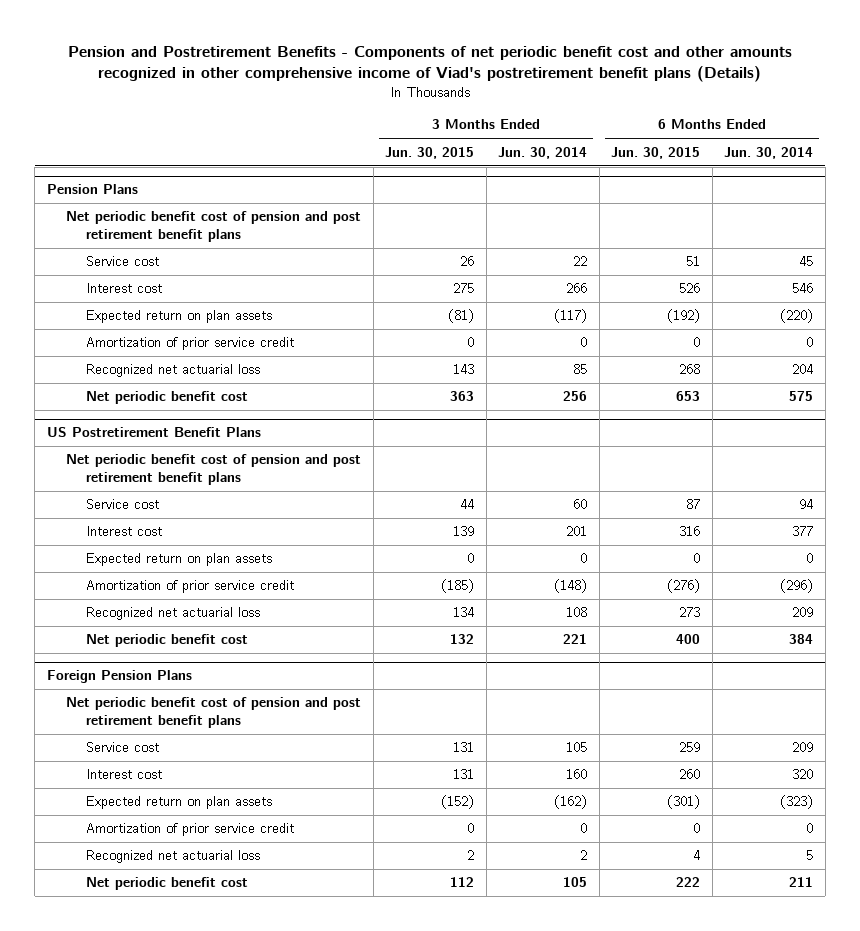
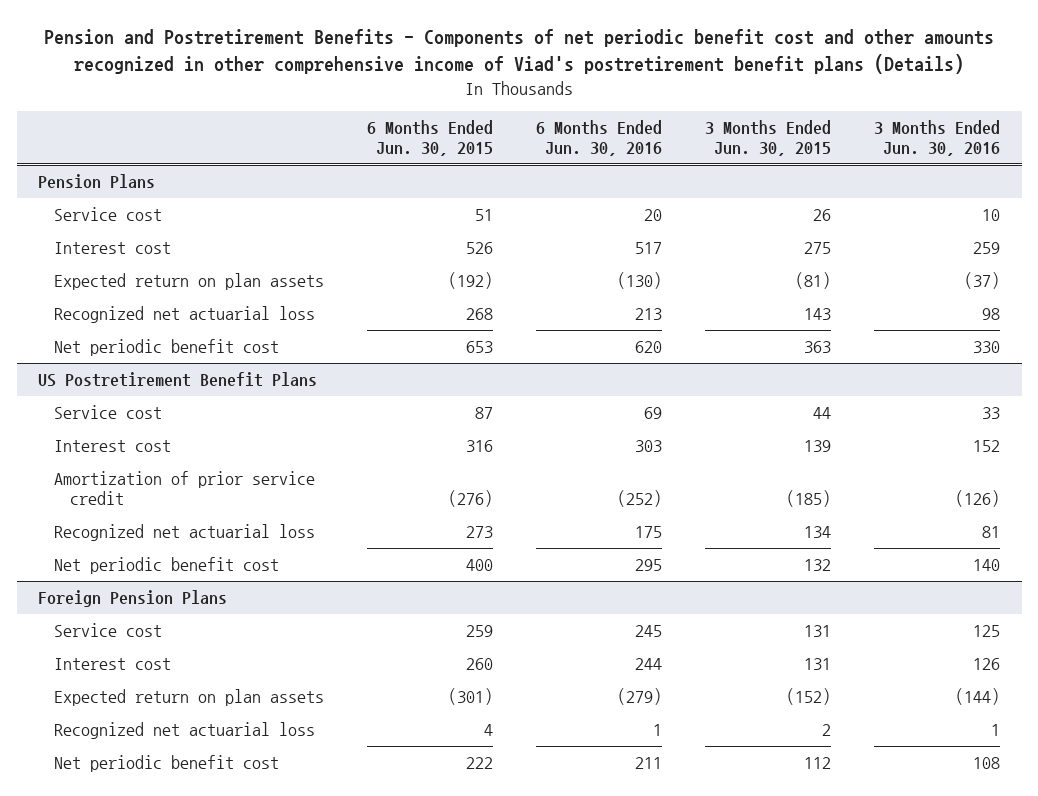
[498,146,588,159] Jun. 30, 2014 -> none
[724,146,814,159] Jun. 30, 2014 -> none
none -> [536,119,663,156] 6 Months Ended Jun. 30, 2016
none -> [874,119,1001,156] 3 Months Ended Jun. 30, 2016
[66,211,362,243] Net periodic benefit cost of pension and post retirement benefit plans -> none
[85,337,294,351] Amortization of prior service credit -> none
[66,454,362,486] Net periodic benefit cost of pension and post retirement benefit plans -> none
[85,553,272,567] Expected return on plan assets -> none
[66,697,362,729] Net periodic benefit cost of pension and post retirement benefit plans -> none
[85,823,294,837] Amortization of prior service credit -> none

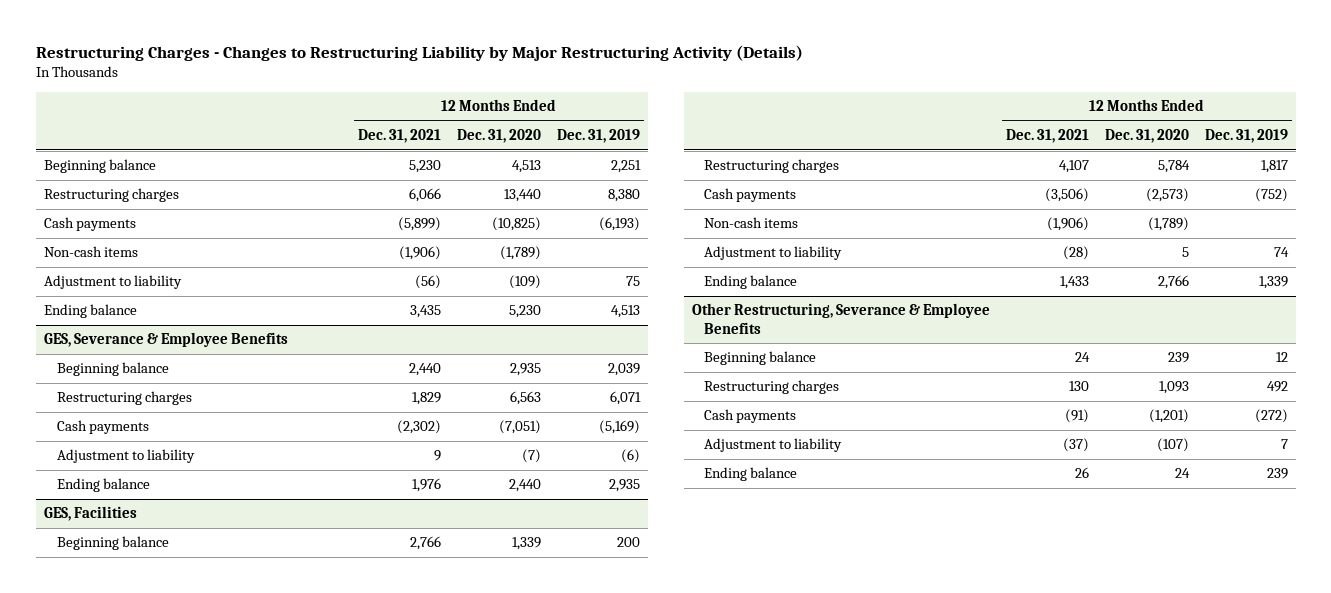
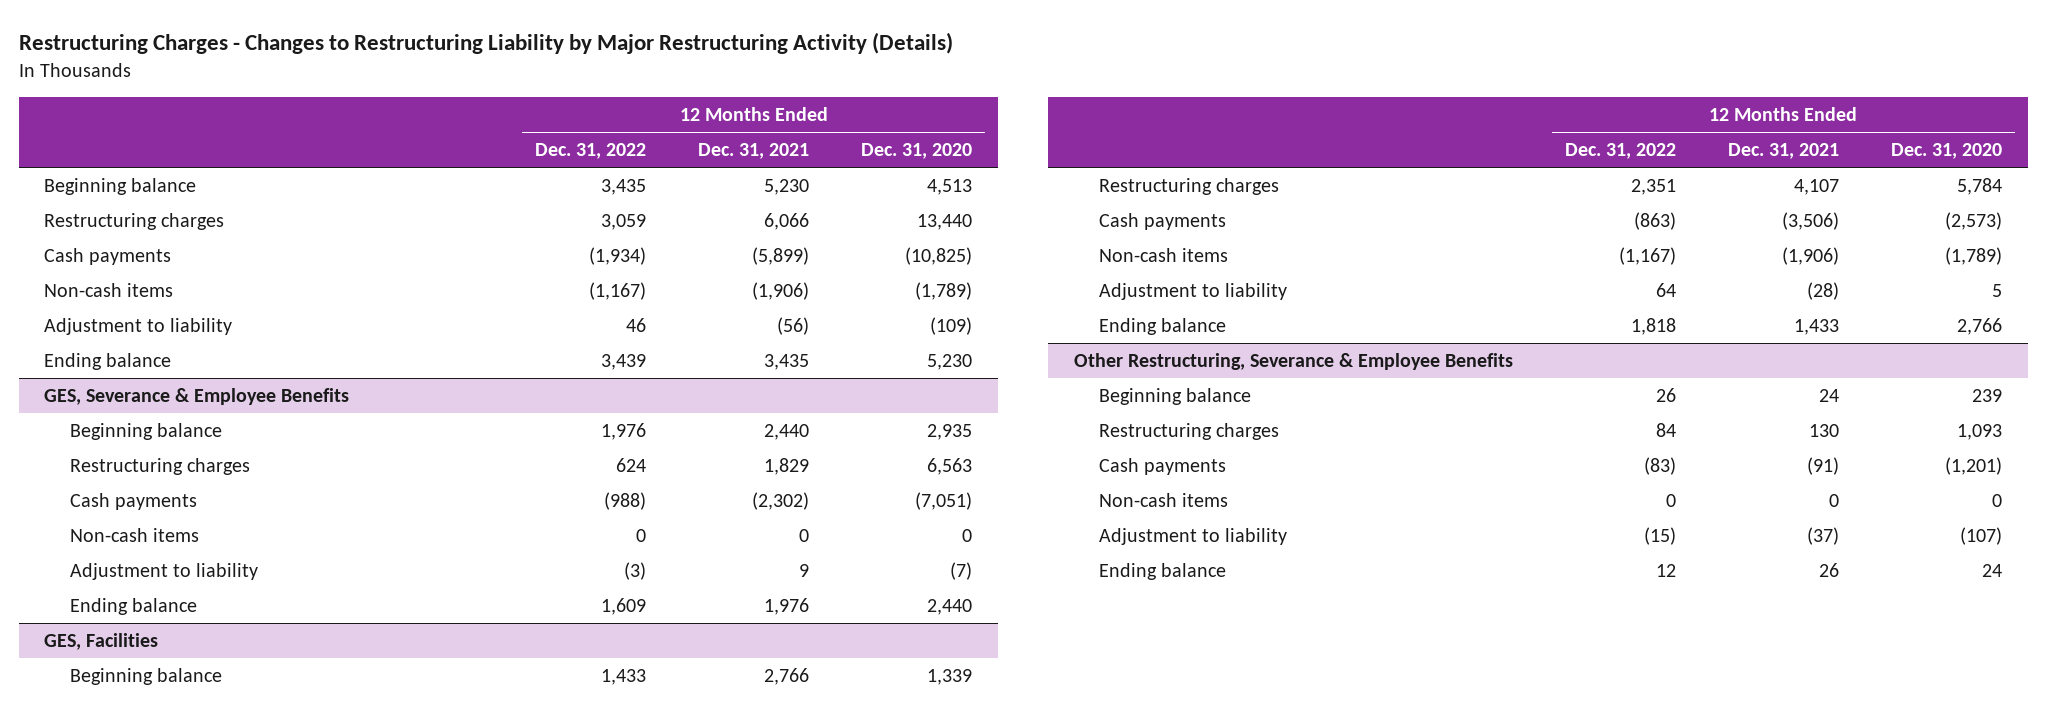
[556,129,640,144] Dec. 31, 2019 -> none
none -> [535,143,647,160] Dec. 31, 2022
none -> [69,528,199,543] Non-cash items
none -> [1099,493,1229,508] Non-cash items

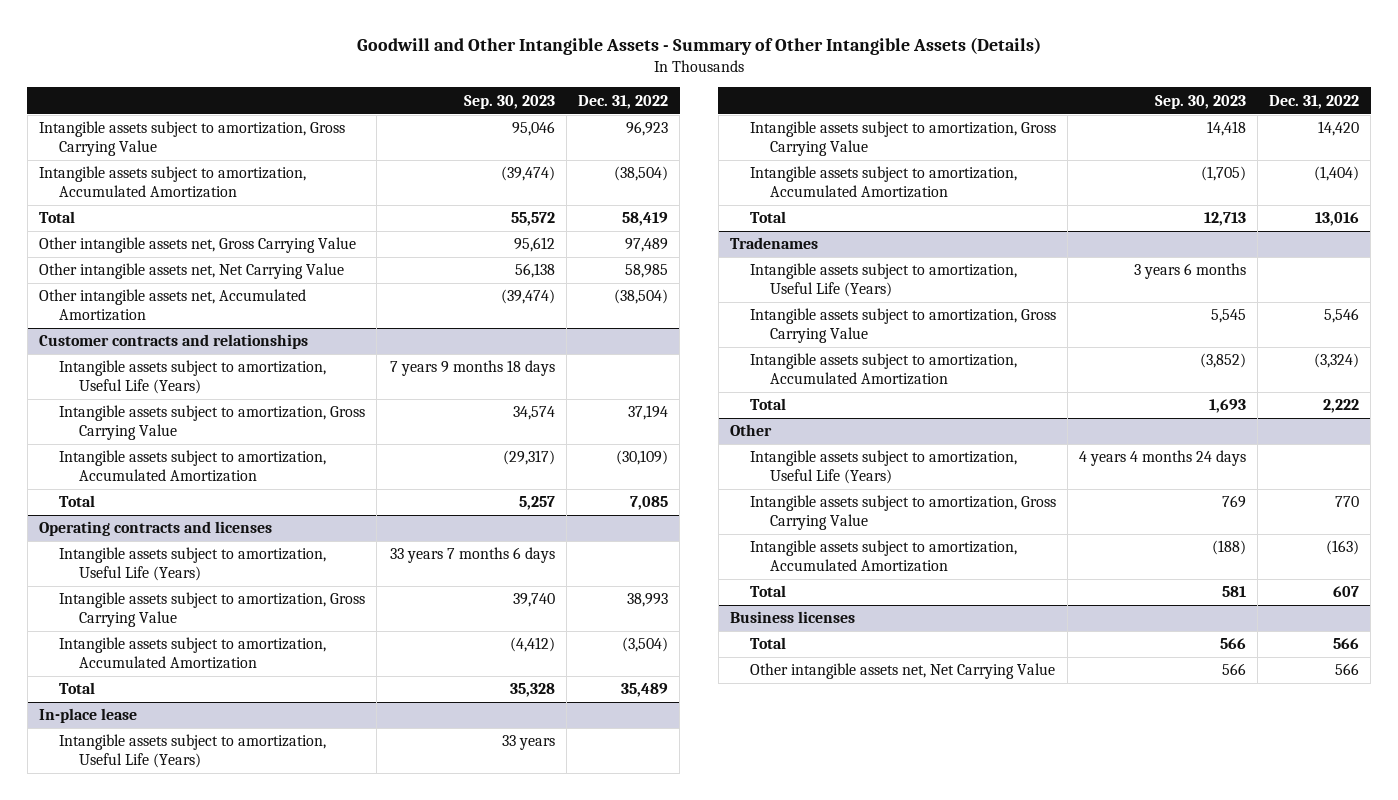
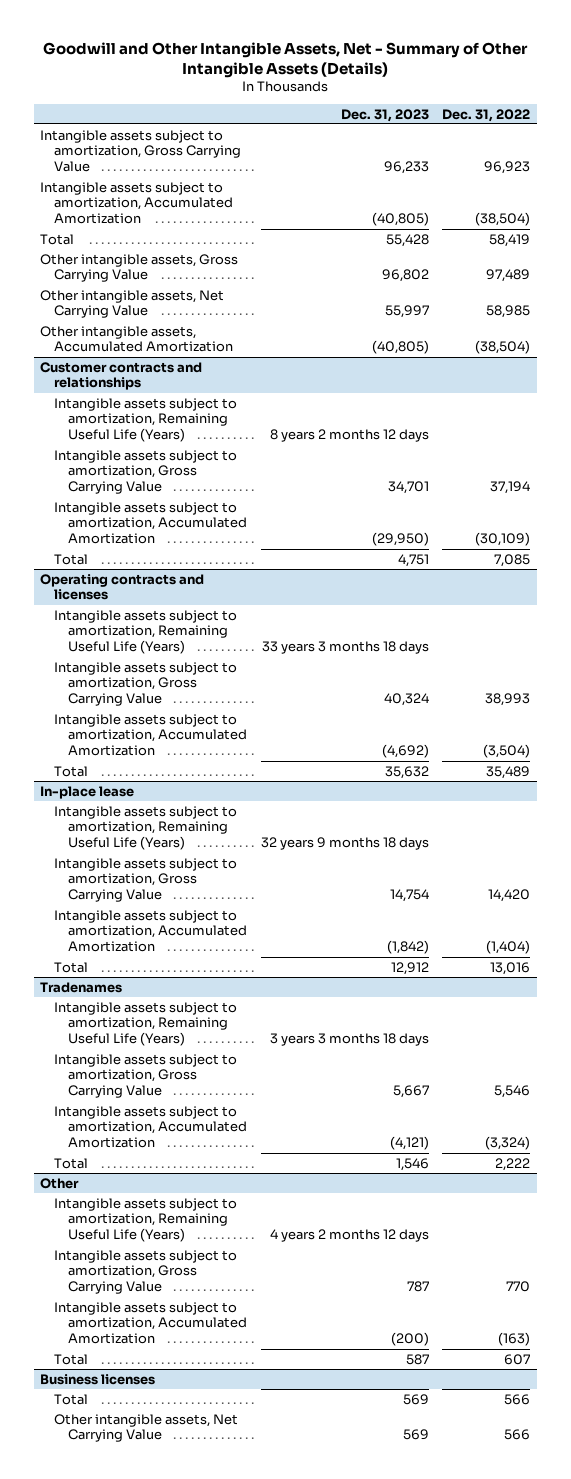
[356,37,1041,56] Goodwill and Other Intangible Assets - Summary of Other Intangible Assets (Details) -> [43,41,529,78] Goodwill and Other Intangible Assets, Net - Summary of Other Intangible Assets (Details)
[463,94,555,109] Sep. 30, 2023 -> none
none -> [340,108,429,122] Dec. 31, 2023
[38,237,356,254] Other intangible assets net, Gross Carrying Value -> [40,253,239,283] Other intangible assets, Gross Carrying Value
[38,263,344,280] Other intangible assets net, Net Carrying Value -> [40,289,225,319] Other intangible assets, Net Carrying Value
[38,289,306,322] Other intangible assets net, Accumulated Amortization -> [40,325,234,353] Other intangible assets, Accumulated Amortization
[58,360,326,395] Intangible assets subject to amortization, Useful Life (Years) -> [54,397,238,443] Intangible assets subject to amortization, Remaining Useful Life (Years)
[58,547,326,582] Intangible assets subject to amortization, Useful Life (Years) -> [54,609,238,655] Intangible assets subject to amortization, Remaining Useful Life (Years)
[58,734,326,769] Intangible assets subject to amortization, Useful Life (Years) -> [54,805,238,851] Intangible assets subject to amortization, Remaining Useful Life (Years)
[749,263,1017,298] Intangible assets subject to amortization, Useful Life (Years) -> [54,1001,238,1047] Intangible assets subject to amortization, Remaining Useful Life (Years)
[749,450,1017,485] Intangible assets subject to amortization, Useful Life (Years) -> [54,1197,238,1243] Intangible assets subject to amortization, Remaining Useful Life (Years)
[749,663,1055,680] Other intangible assets net, Net Carrying Value -> [54,1413,239,1443] Other intangible assets, Net Carrying Value

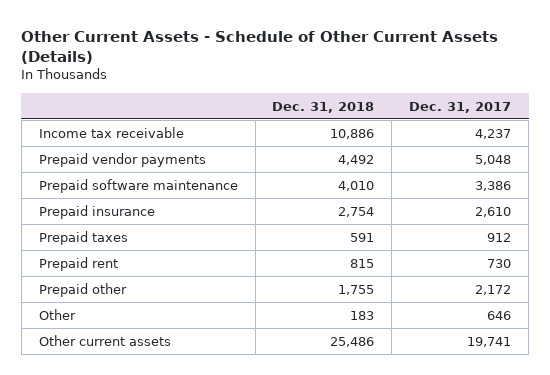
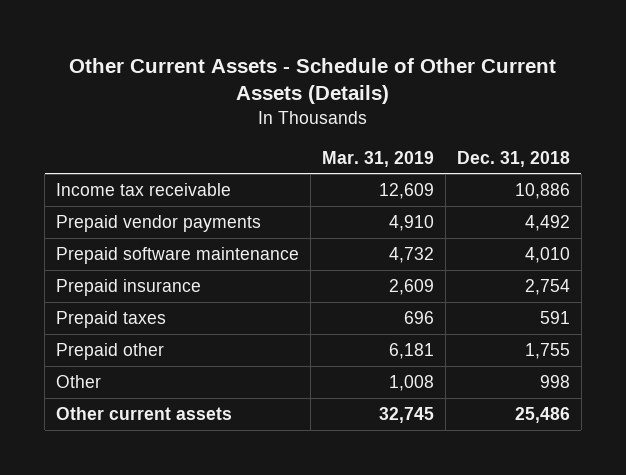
[409,101,512,113] Dec. 31, 2017 -> none
none -> [322,150,435,167] Mar. 31, 2019
[38,256,118,271] Prepaid rent -> none
[350,310,375,320] 183 -> [539,374,570,388] 998

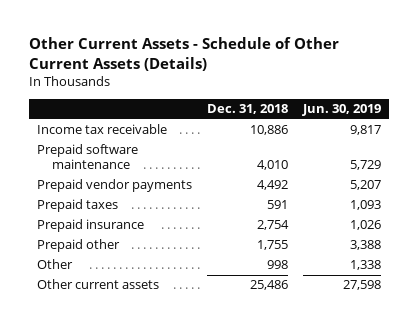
[322,150,435,167] Mar. 31, 2019 -> none
none -> [302,104,382,117] Jun. 30, 2019
[56,214,262,232] Prepaid vendor payments -> [36,179,192,193] Prepaid vendor payments
[56,278,202,296] Prepaid insurance -> [36,219,144,233] Prepaid insurance

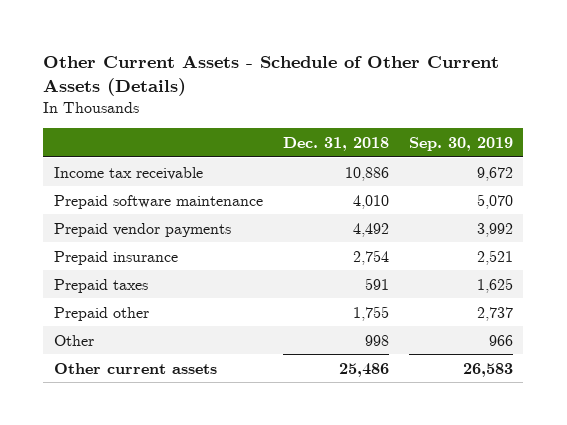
[302,104,382,117] Jun. 30, 2019 -> none
none -> [409,136,514,151] Sep. 30, 2019
[36,199,118,213] Prepaid taxes -> [53,278,148,293] Prepaid taxes

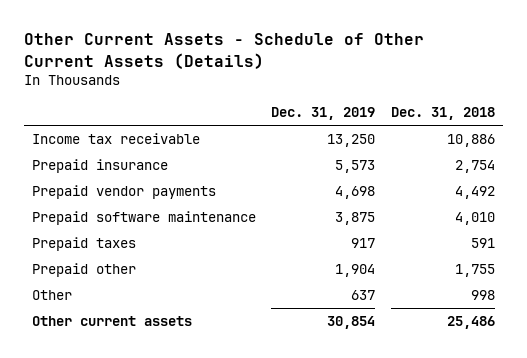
[409,136,514,151] Sep. 30, 2019 -> none
none -> [271,107,376,121] Dec. 31, 2019
[53,222,231,237] Prepaid vendor payments -> [31,185,216,200] Prepaid vendor payments
[53,194,263,209] Prepaid software maintenance -> [31,211,256,226] Prepaid software maintenance

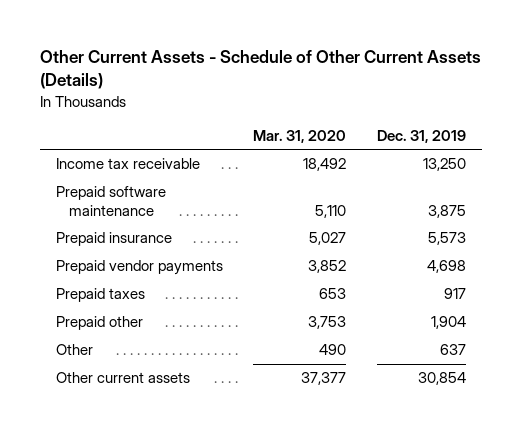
[390,107,495,121] Dec. 31, 2018 -> none
none -> [253,129,347,143] Mar. 31, 2020
[31,211,256,226] Prepaid software maintenance -> [55,186,166,217] Prepaid software maintenance

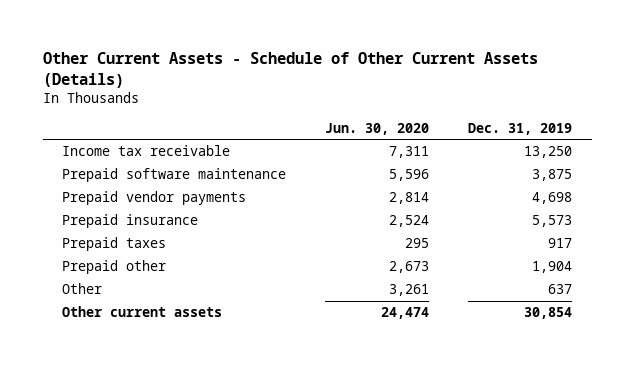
[253,129,347,143] Mar. 31, 2020 -> none
none -> [325,122,430,135] Jun. 30, 2020
[55,232,172,247] Prepaid insurance -> [62,214,199,229] Prepaid insurance

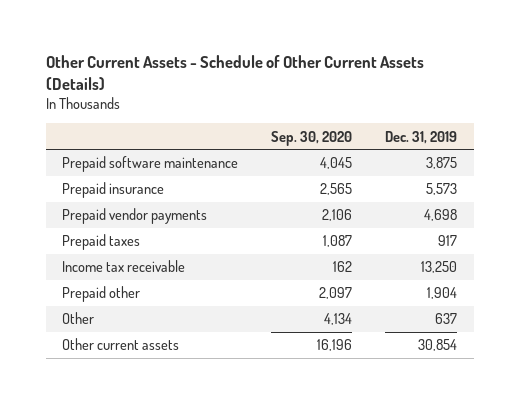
[325,122,430,135] Jun. 30, 2020 -> none
none -> [271,130,353,146] Sep. 30, 2020
[62,191,247,206] Prepaid vendor payments -> [62,208,208,225] Prepaid vendor payments
[62,145,231,157] Income tax receivable -> [62,260,186,273] Income tax receivable

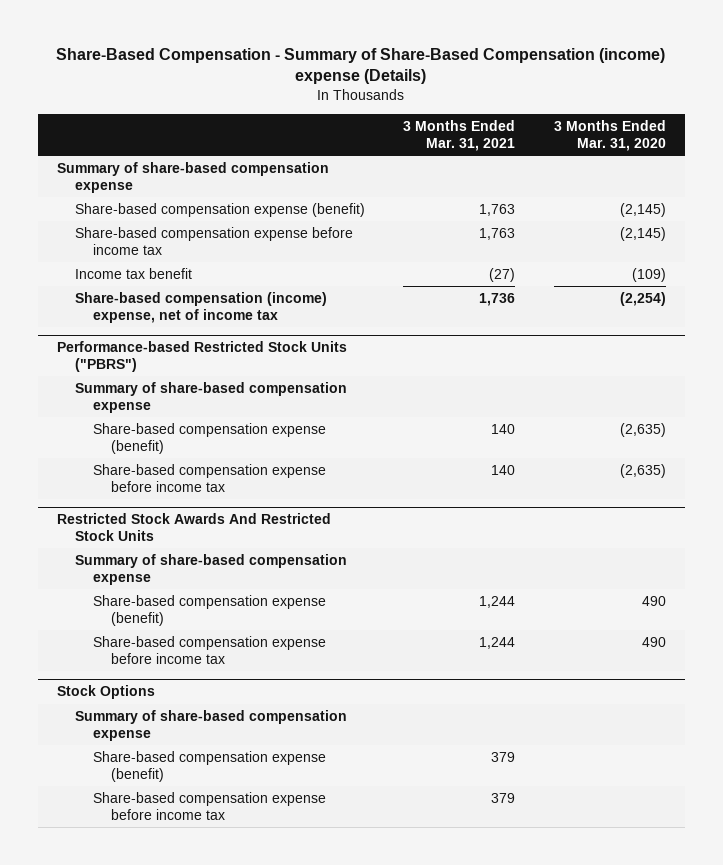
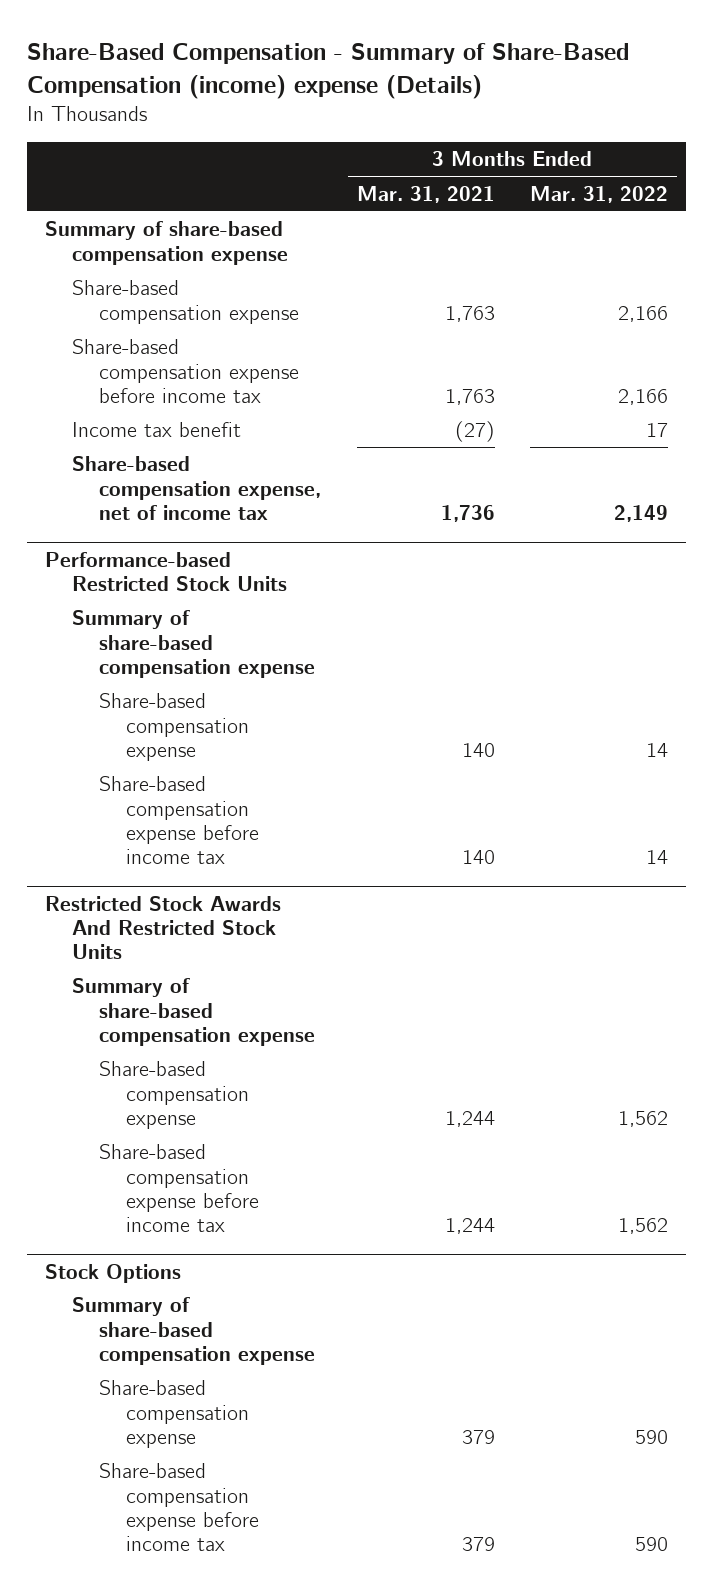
[553,120,666,151] 3 Months Ended Mar. 31, 2020 -> none
none -> [529,185,668,203] Mar. 31, 2022
[74,203,365,218] Share-based compensation expense (benefit) -> [72,280,300,324] Share-based compensation expense
[74,292,327,323] Share-based compensation (income) expense, net of income tax -> [72,456,322,520] Share-based compensation expense, net of income tax
[56,341,347,372] Performance-based Restricted Stock Units ("PBRS") -> [44,551,288,591] Performance-based Restricted Stock Units
[92,423,326,454] Share-based compensation expense (benefit) -> [99,693,250,761] Share-based compensation expense
[92,595,326,626] Share-based compensation expense (benefit) -> [99,1061,250,1129] Share-based compensation expense
[92,751,326,782] Share-based compensation expense (benefit) -> [99,1380,250,1448] Share-based compensation expense

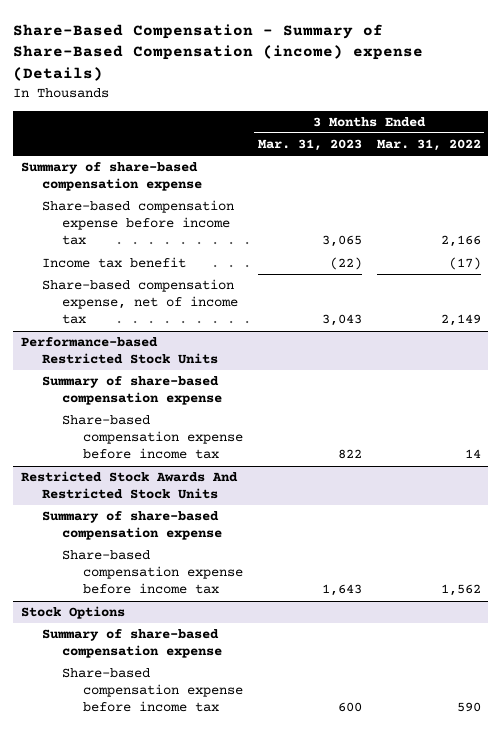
[356,185,495,203] Mar. 31, 2021 -> none
none -> [257,139,362,152] Mar. 31, 2023
[72,280,300,324] Share-based compensation expense -> none
[645,423,668,438] 17 -> [448,257,481,271] (17)
[99,693,250,761] Share-based compensation expense -> none
[99,1061,250,1129] Share-based compensation expense -> none
[99,1380,250,1448] Share-based compensation expense -> none

